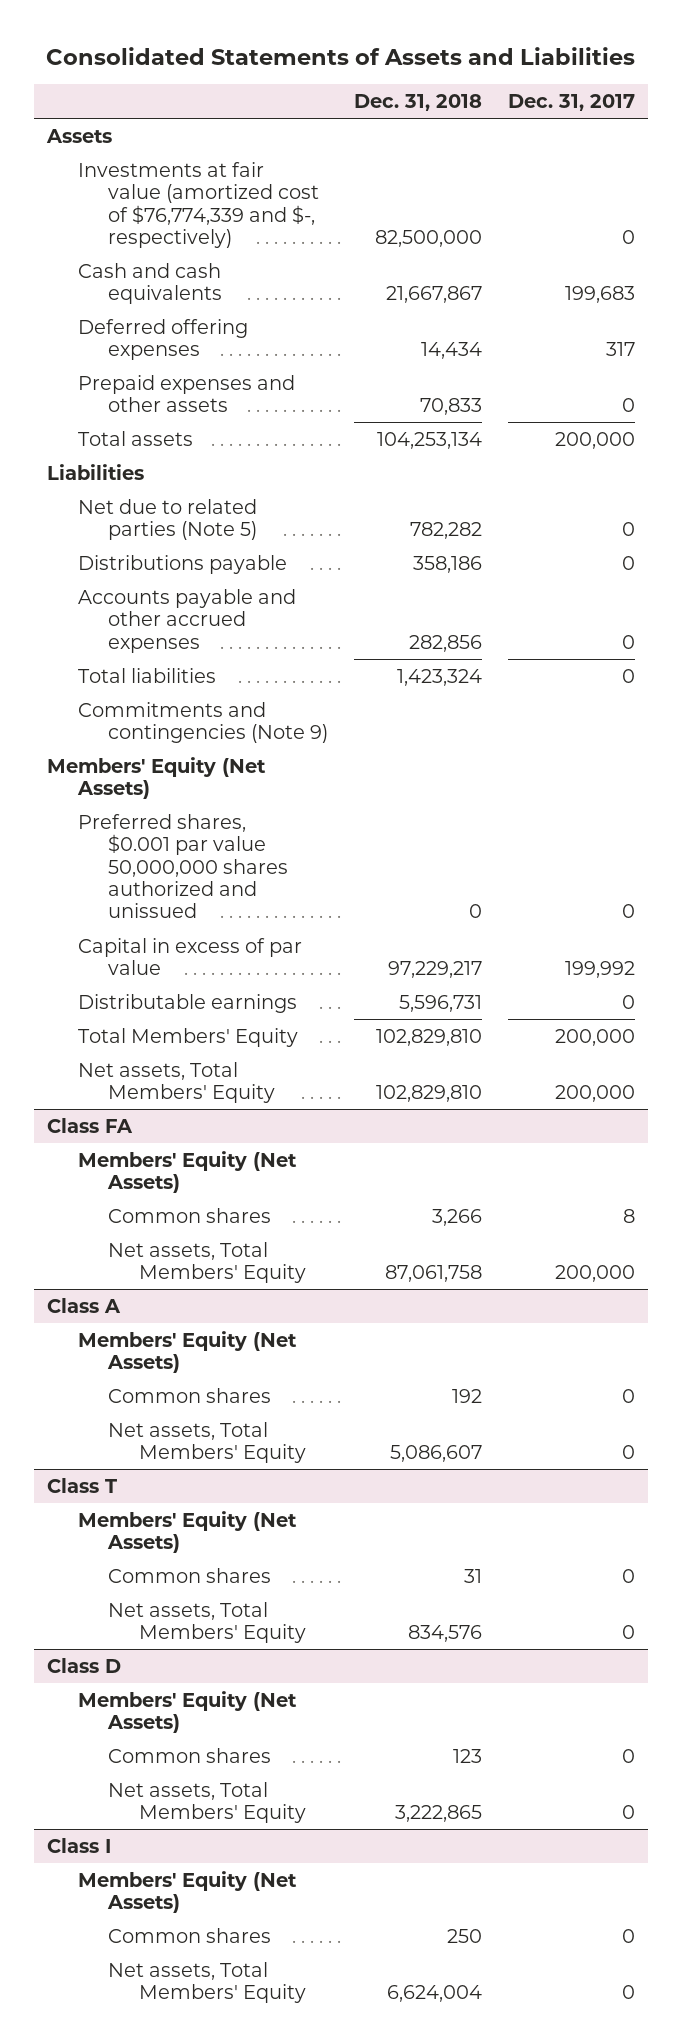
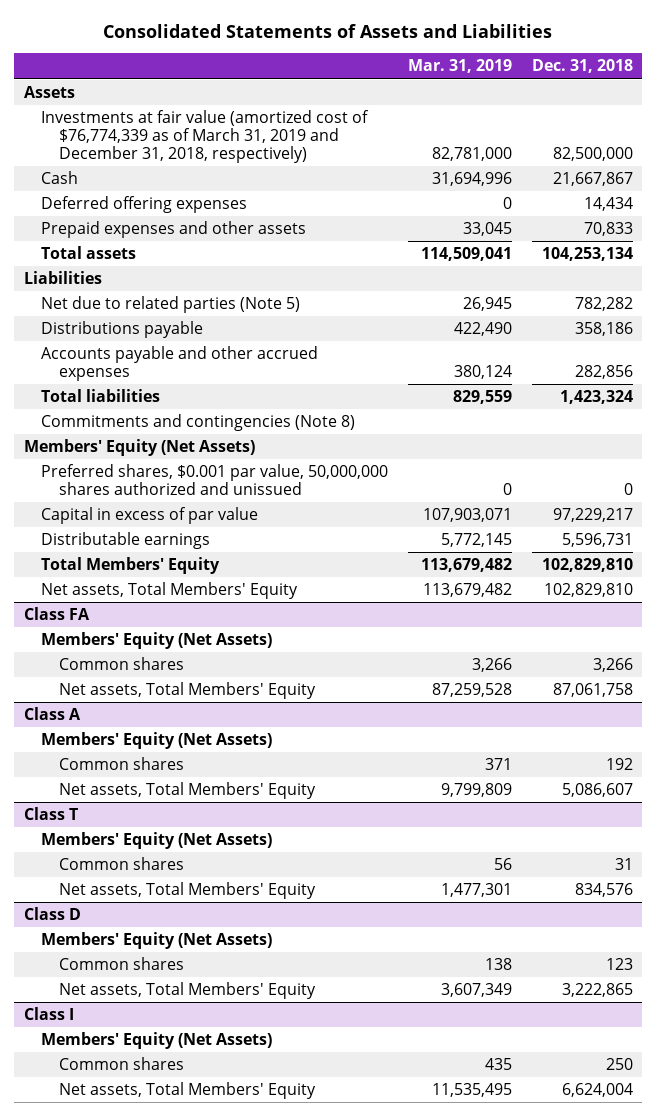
[507,93,635,111] Dec. 31, 2017 -> none
none -> [407,59,512,74] Mar. 31, 2019
[77,161,320,249] Investments at fair value (amortized cost of $76,774,339 and $-, respectively) -> [41,110,370,164] Investments at fair value (amortized cost of $76,774,339 as of March 31, 2019 and December 31, 2018, respectively)
[77,262,223,305] Cash and cash equivalents -> [41,171,79,185] Cash
[77,701,329,744] Commitments and contingencies (Note 9) -> [41,414,356,432] Commitments and contingencies (Note 8)
[77,813,289,919] Preferred shares, $0.001 par value 50,000,000 shares authorized and unissued -> [41,464,389,496] Preferred shares, $0.001 par value, 50,000,000 shares authorized and unissued

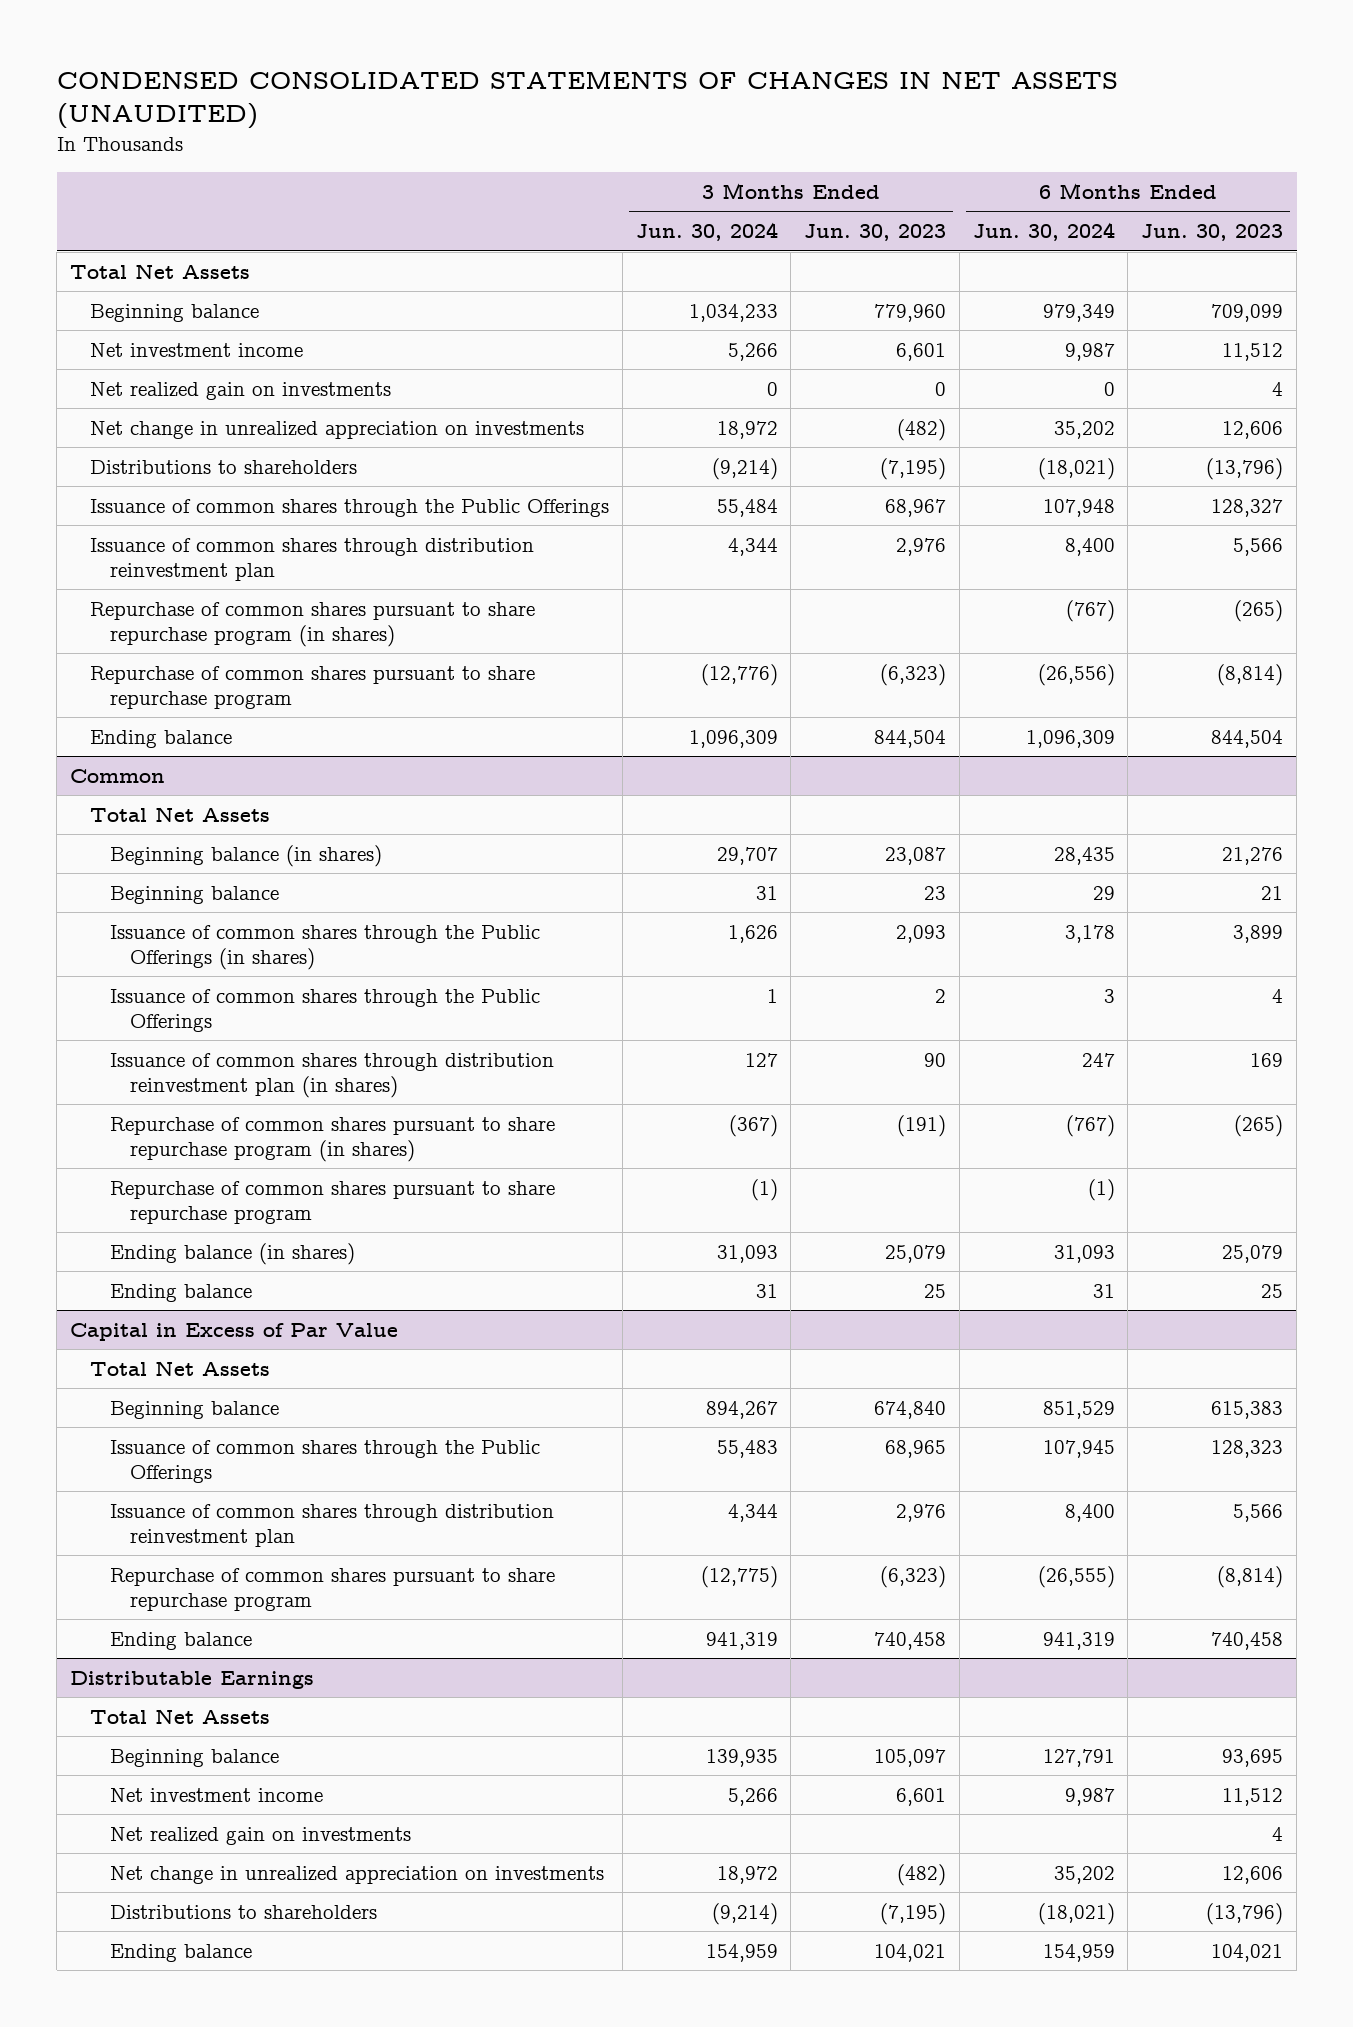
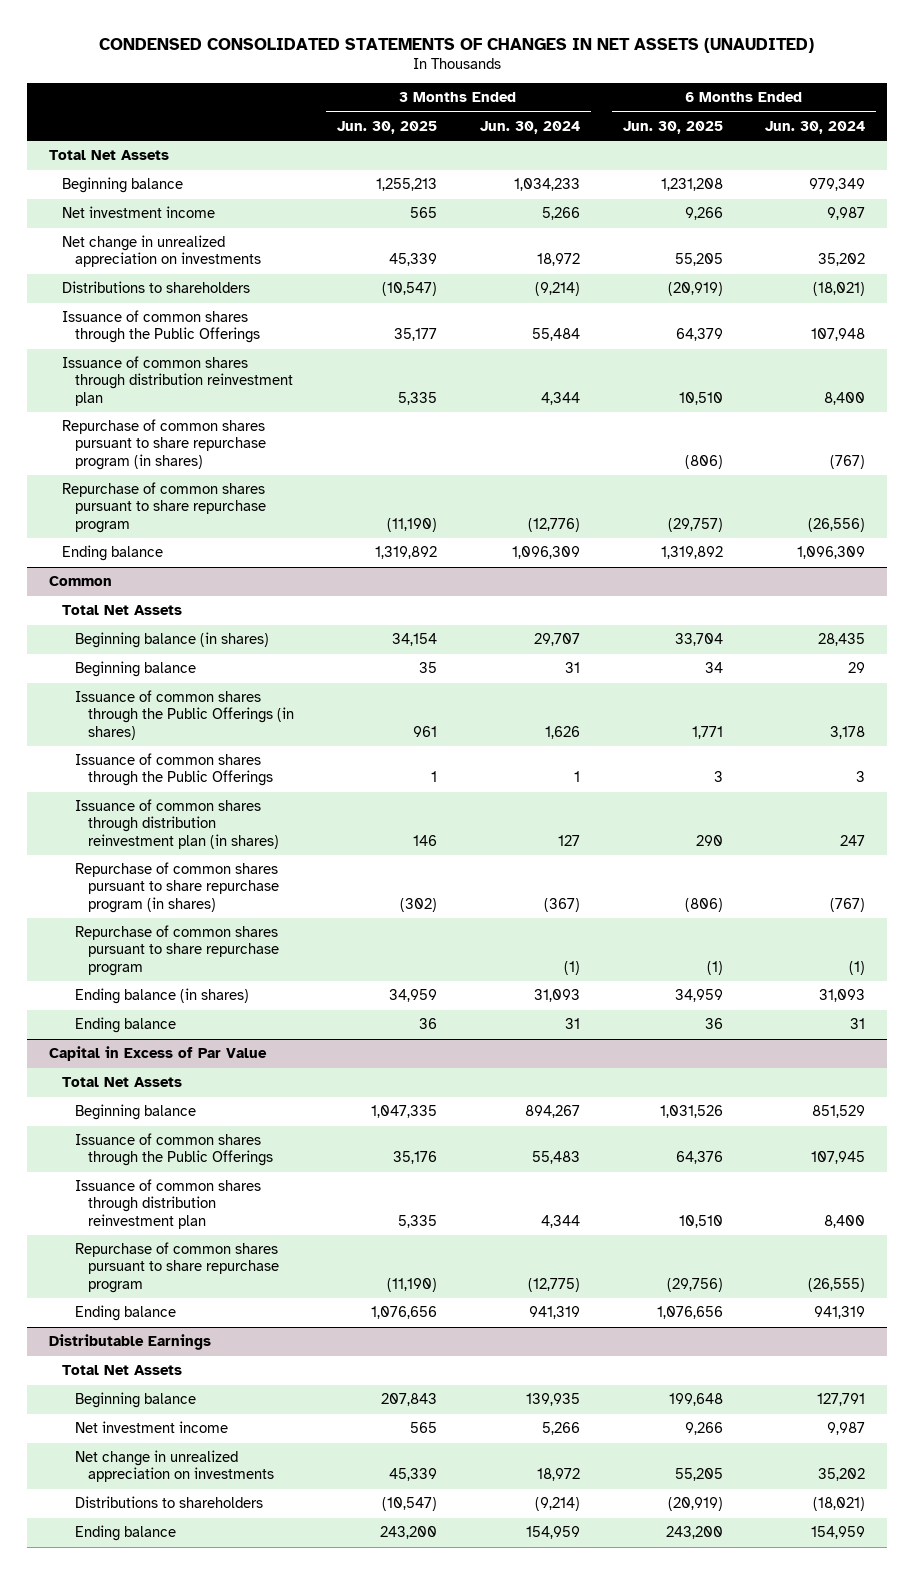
[804,224,947,242] Jun. 30, 2023 -> none
[1141,224,1284,242] Jun. 30, 2023 -> none
none -> [337,120,438,134] Jun. 30, 2025
none -> [622,120,723,134] Jun. 30, 2025
[89,381,391,400] Net realized gain on investments -> none
[109,1826,411,1845] Net realized gain on investments -> none

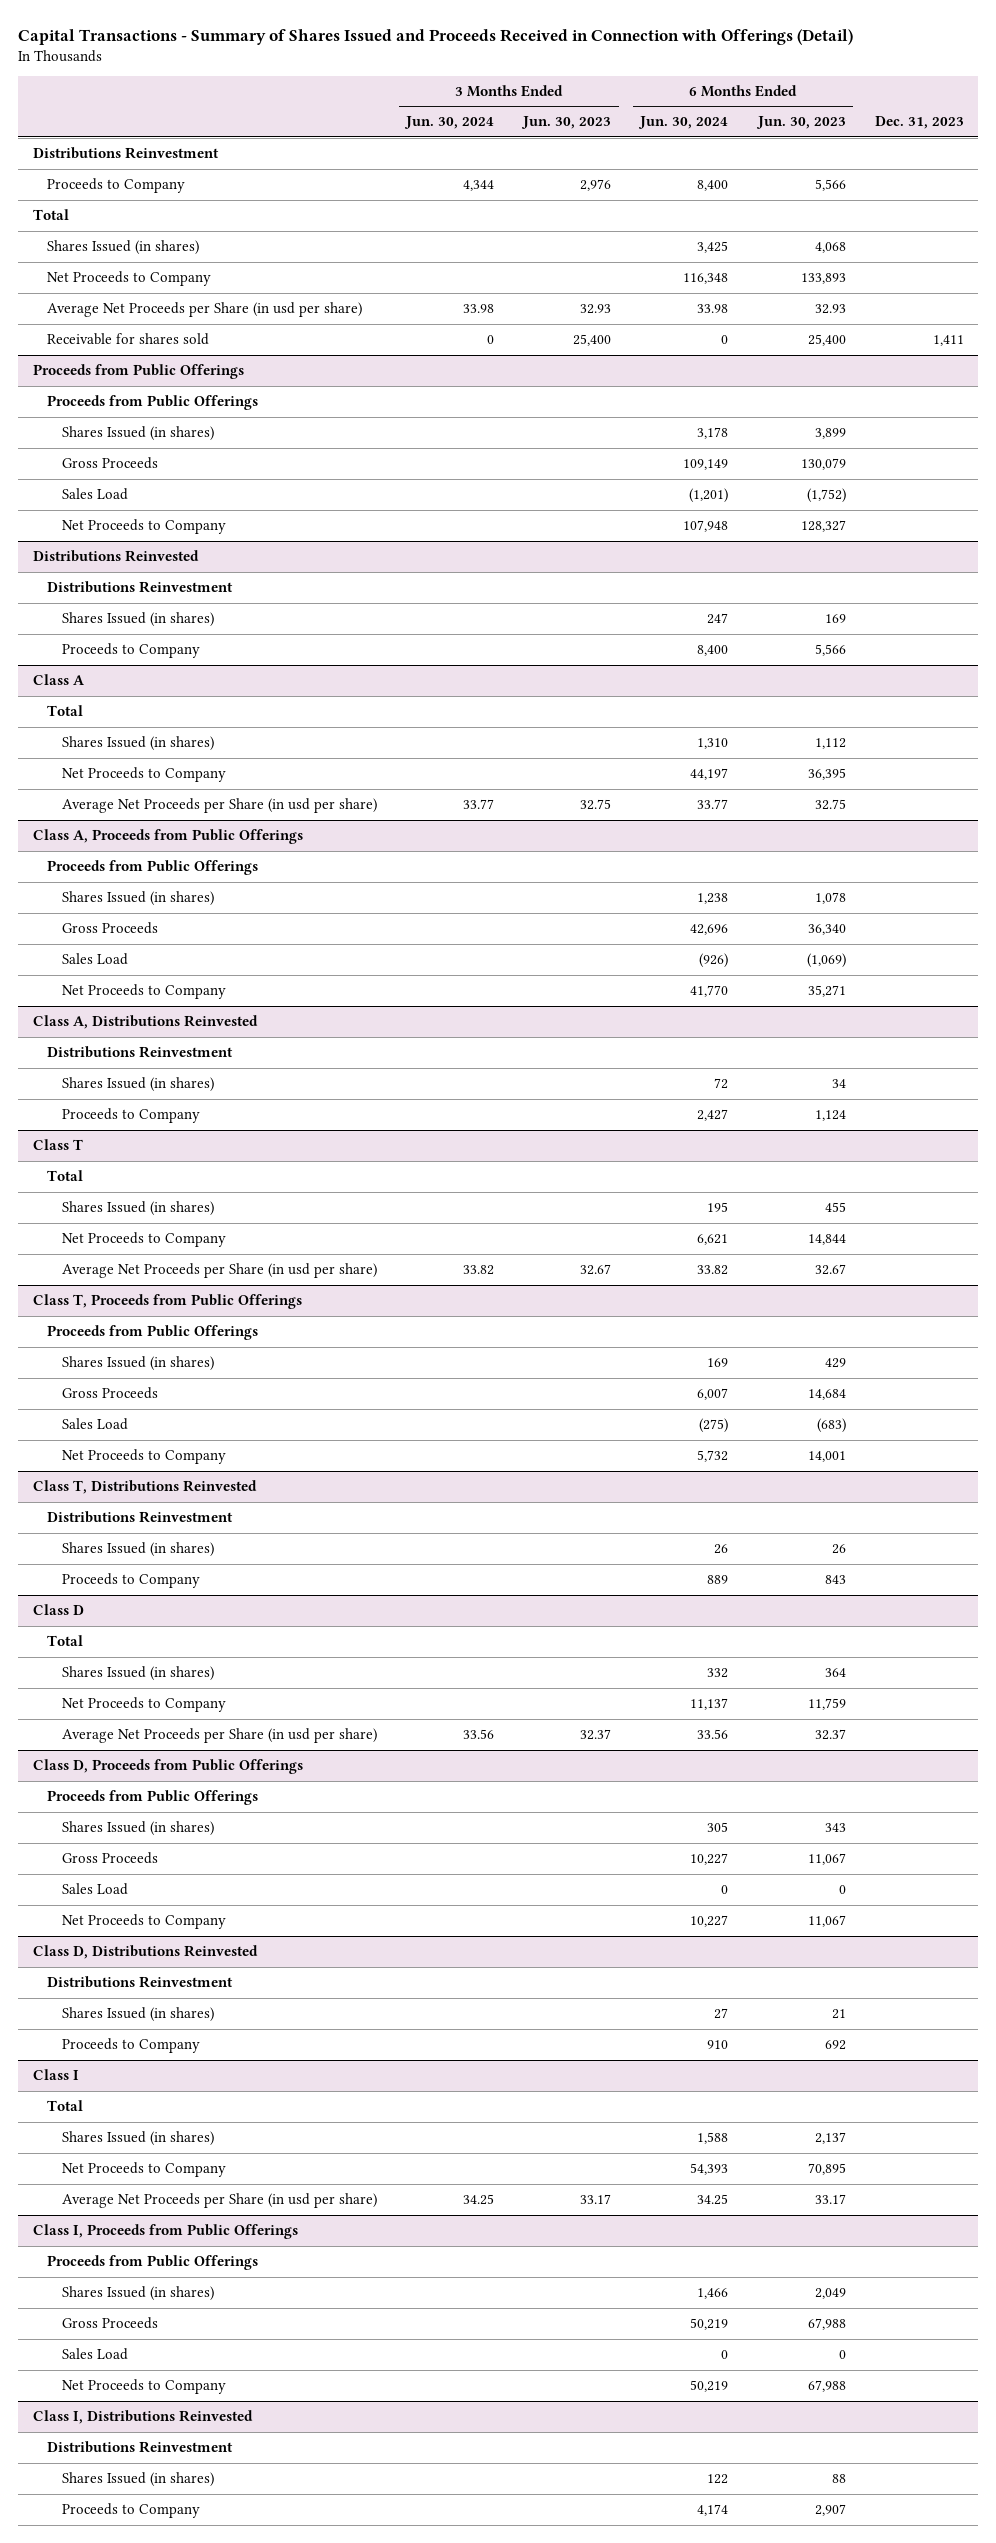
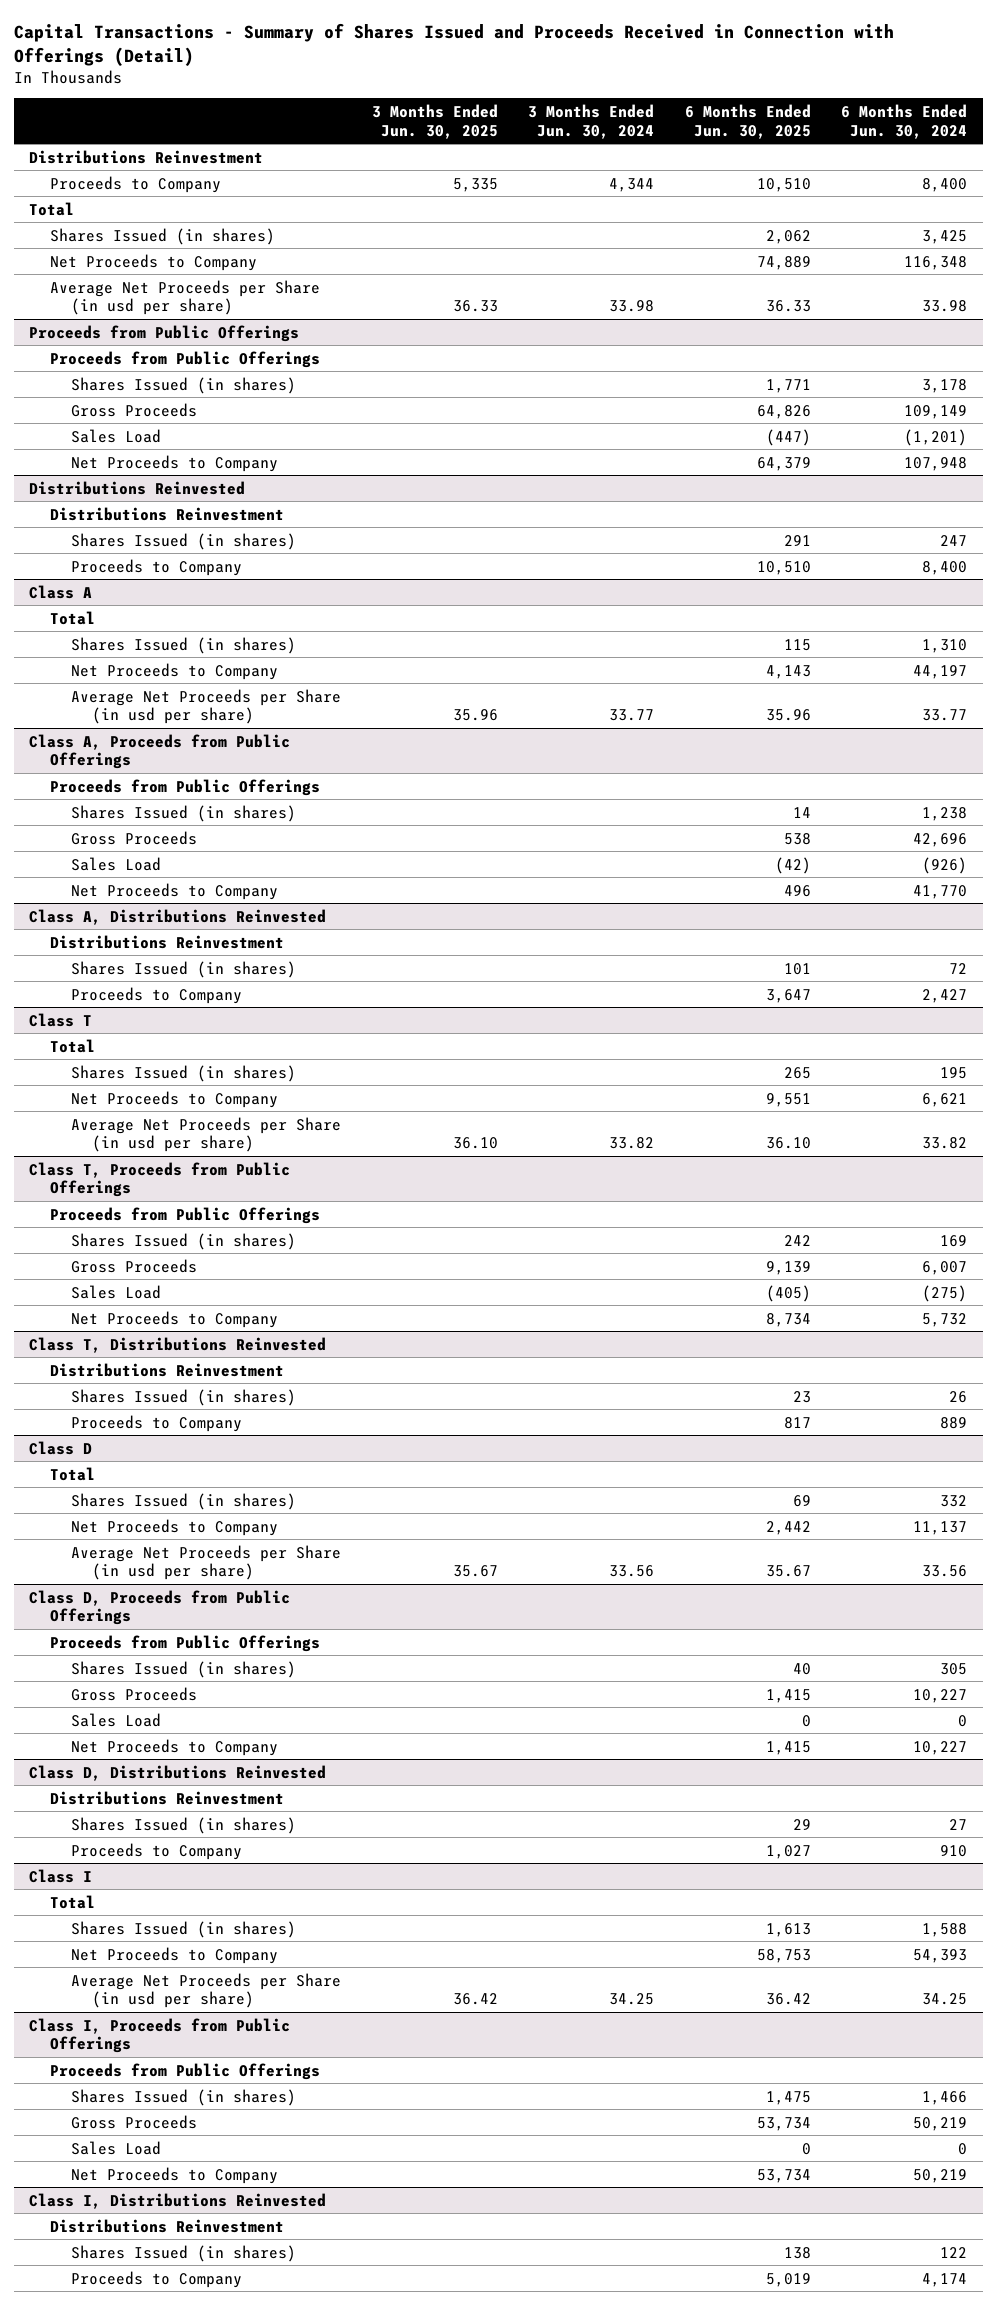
[521,116,612,130] Jun. 30, 2023 -> none
[755,116,846,130] Jun. 30, 2023 -> none
[874,116,964,130] Dec. 31, 2023 -> none
none -> [371,103,498,139] 3 Months Ended Jun. 30, 2025
none -> [684,103,811,139] 6 Months Ended Jun. 30, 2025
[47,333,210,346] Receivable for shares sold -> none

